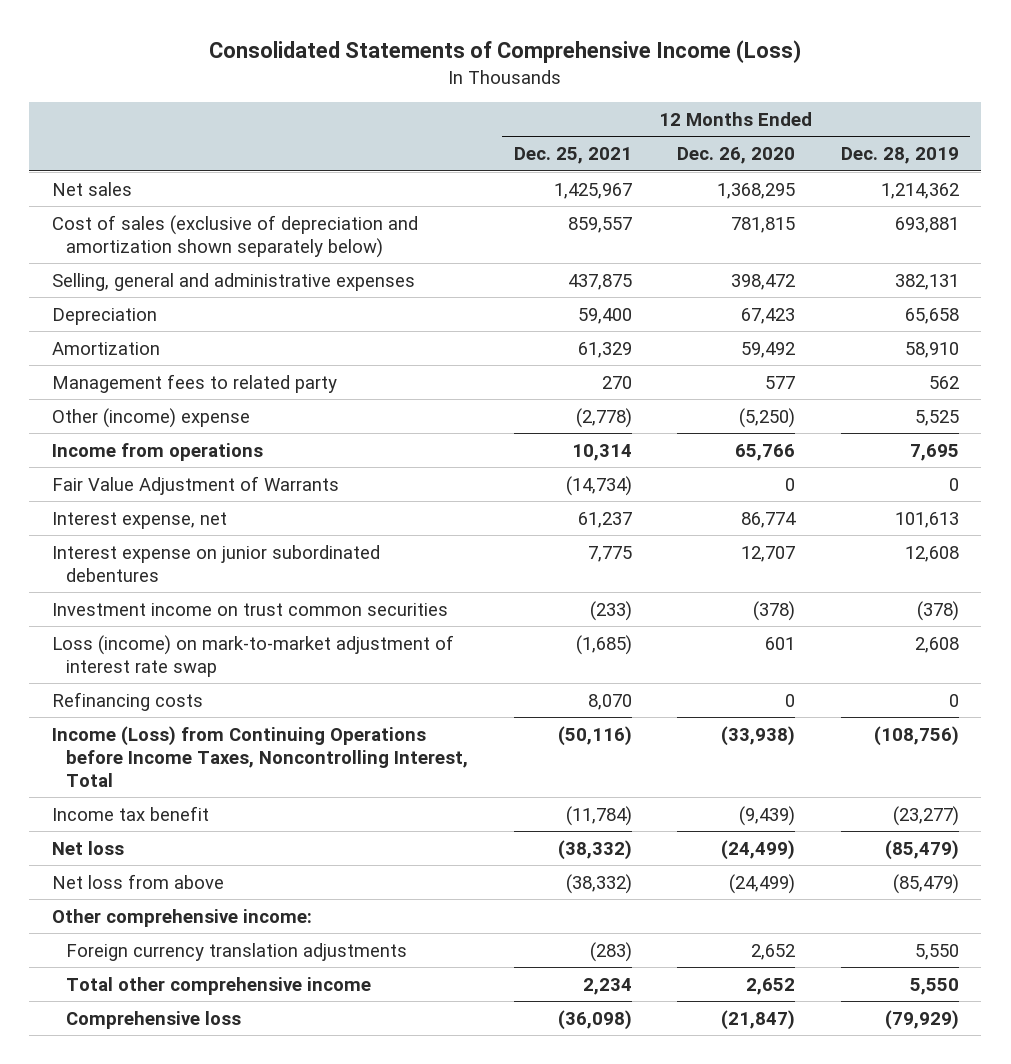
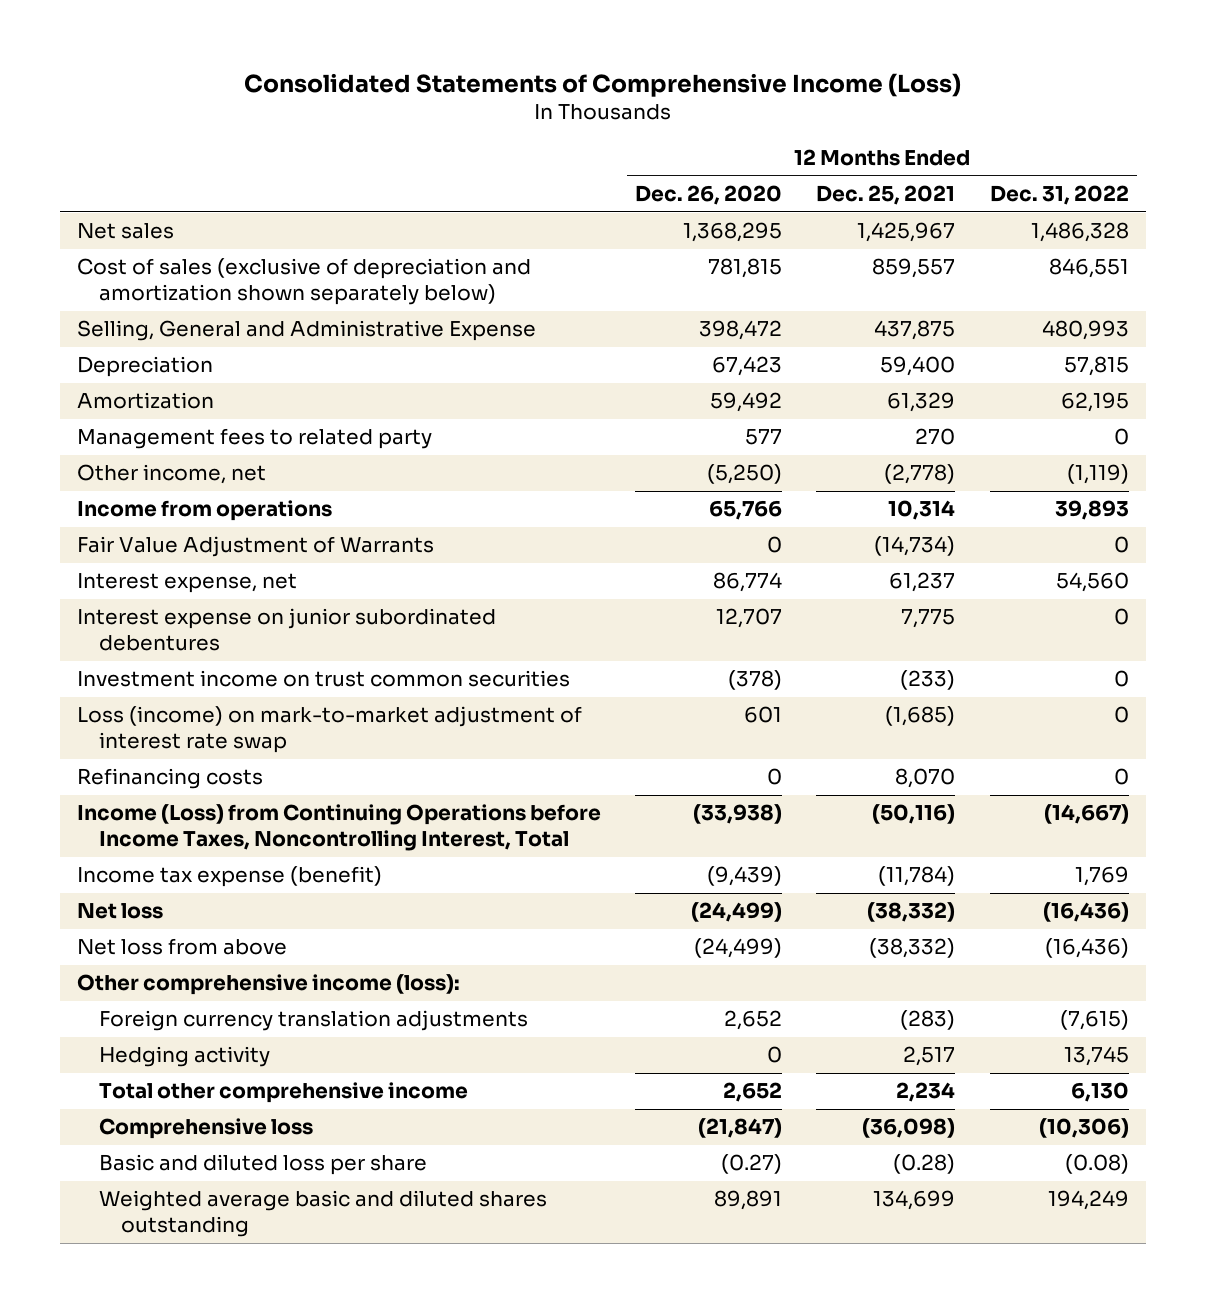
[840,147,959,165] Dec. 28, 2019 -> none
none -> [989,185,1129,206] Dec. 31, 2022
[52,272,416,291] Selling, general and administrative expenses -> [77,320,537,342] Selling, General and Administrative Expense
[52,407,251,428] Other (income) expense -> [77,464,267,485] Other income, net
[52,805,210,821] Income tax benefit -> [77,866,383,888] Income tax expense (benefit)
[52,908,313,927] Other comprehensive income: -> [77,974,461,996] Other comprehensive income (loss):
none -> [98,1046,270,1068] Hedging activity
none -> [98,1154,427,1176] Basic and diluted loss per share
none -> [98,1190,547,1238] Weighted average basic and diluted shares outstanding

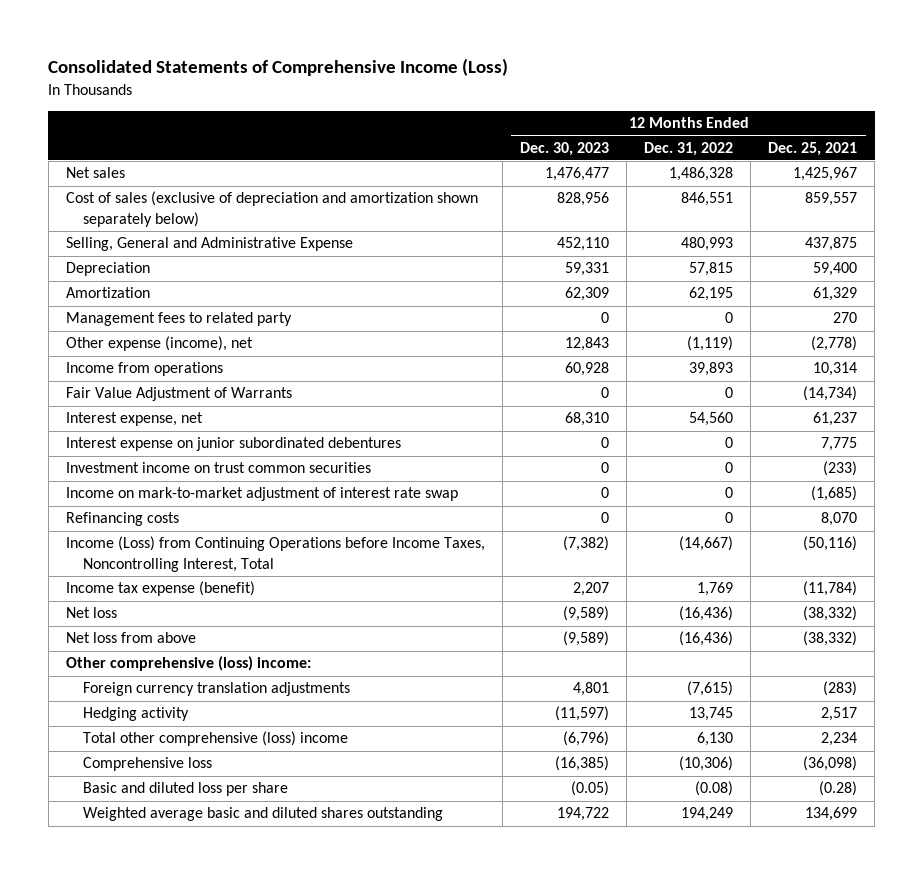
[635,185,783,206] Dec. 26, 2020 -> none
none -> [520,141,610,156] Dec. 30, 2023
[77,464,267,485] Other income, net -> [66,336,254,352] Other expense (income), net
[77,706,583,754] Loss (income) on mark-to-market adjustment of interest rate swap -> [66,487,459,502] Income on mark-to-market adjustment of interest rate swap
[77,974,461,996] Other comprehensive income (loss): -> [66,656,312,672] Other comprehensive (loss) income:
[98,1082,468,1104] Total other comprehensive income -> [82,731,348,747] Total other comprehensive (loss) income

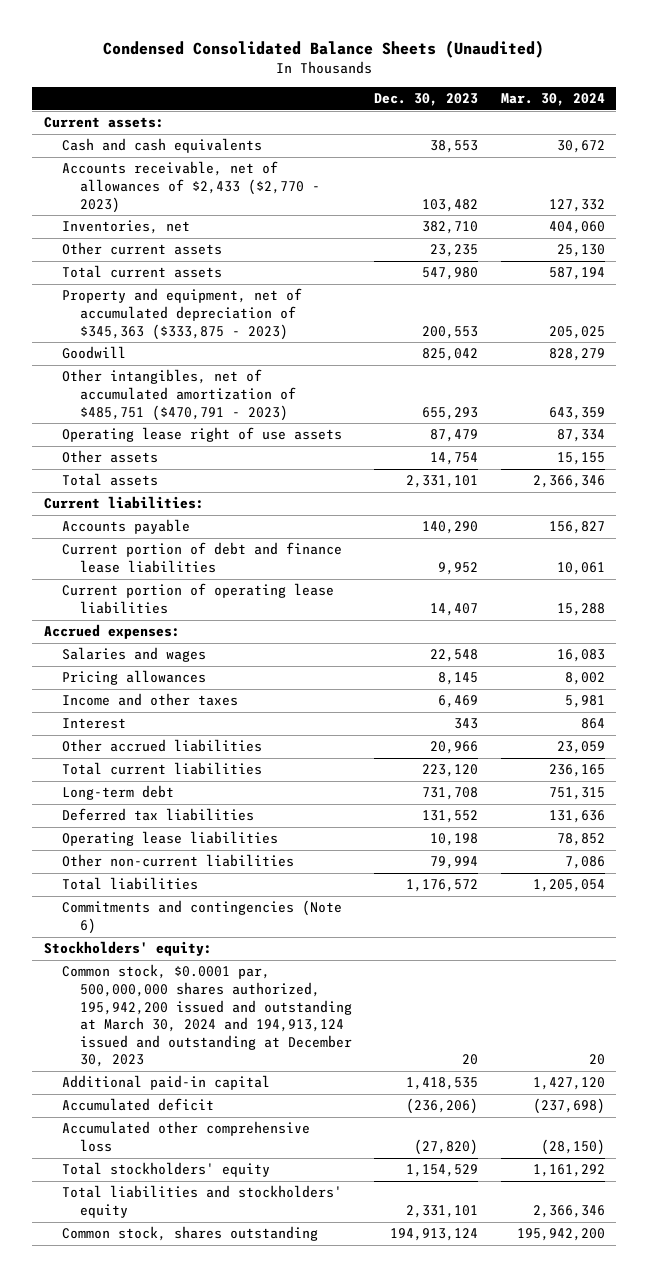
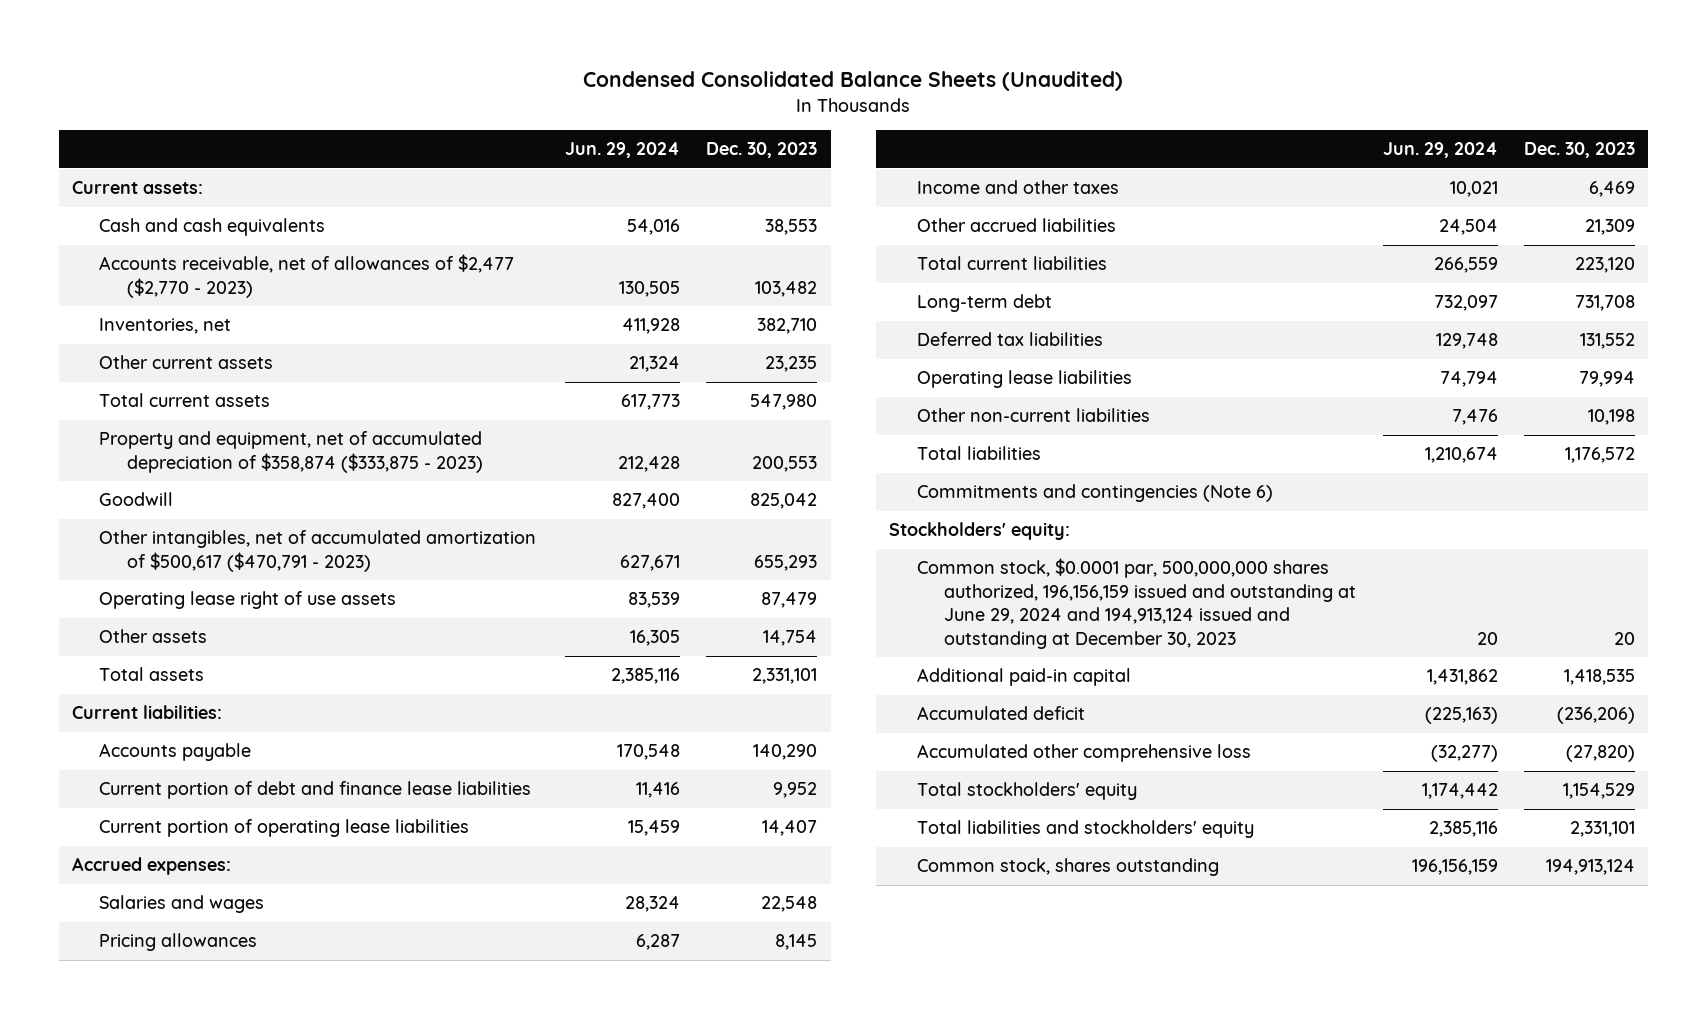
[500,93,605,107] Mar. 30, 2024 -> none
none -> [565,142,681,159] Jun. 29, 2024
[61,161,321,213] Accounts receivable, net of allowances of $2,433 ($2,770 - 2023) -> [99,254,515,298] Accounts receivable, net of allowances of $2,477 ($2,770 - 2023)
[61,288,302,340] Property and equipment, net of accumulated depreciation of $345,363 ($333,875 - 2023) -> [99,431,483,473] Property and equipment, net of accumulated depreciation of $358,874 ($333,875 - 2023)
[61,369,297,421] Other intangibles, net of accumulated amortization of $485,751 ($470,791 - 2023) -> [99,530,537,572] Other intangibles, net of accumulated amortization of $500,617 ($470,791 - 2023)
[61,718,126,730] Interest -> none
[430,741,479,755] 20,966 -> [1585,219,1636,236] 21,309
[430,833,479,847] 10,198 -> [1579,371,1636,388] 79,994
[430,856,479,870] 79,994 -> [1588,409,1636,426] 10,198
[61,964,353,1068] Common stock, $0.0001 par, 500,000,000 shares authorized, 195,942,200 issued and outstanding at March 30, 2024 and 194,913,124 issued and outstanding at December 30, 2023 -> [916,558,1357,650] Common stock, $0.0001 par, 500,000,000 shares authorized, 196,156,159 issued and outstanding at June 29, 2024 and 194,913,124 issued and outstanding at December 30, 2023

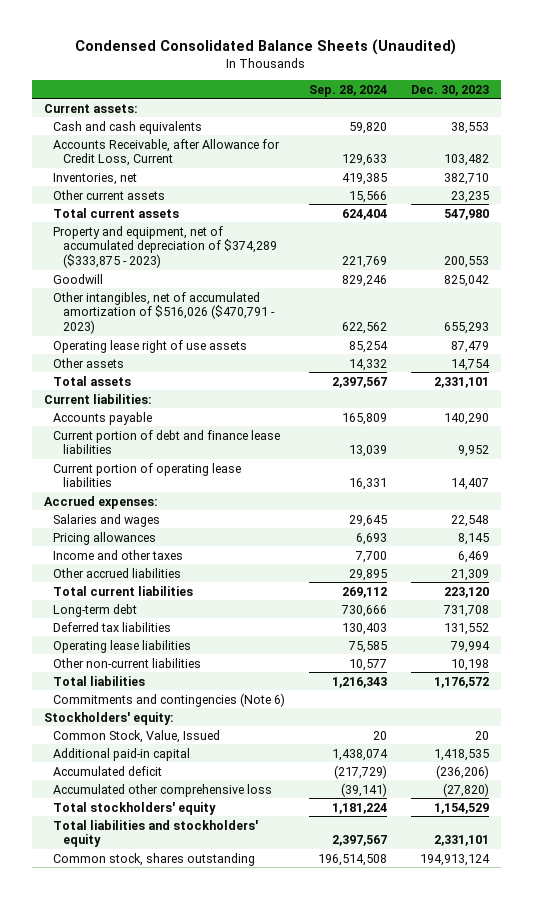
[565,142,681,159] Jun. 29, 2024 -> none
none -> [309,84,388,97] Sep. 28, 2024
[99,254,515,298] Accounts receivable, net of allowances of $2,477 ($2,770 - 2023) -> [53,138,281,167] Accounts Receivable, after Allowance for Credit Loss, Current
[99,431,483,473] Property and equipment, net of accumulated depreciation of $358,874 ($333,875 - 2023) -> [53,225,277,268] Property and equipment, net of accumulated depreciation of $374,289 ($333,875 - 2023)
[99,530,537,572] Other intangibles, net of accumulated amortization of $500,617 ($470,791 - 2023) -> [53,291,275,334] Other intangibles, net of accumulated amortization of $516,026 ($470,791 - 2023)
[916,558,1357,650] Common stock, $0.0001 par, 500,000,000 shares authorized, 196,156,159 issued and outstanding at June 29, 2024 and 194,913,124 issued and outstanding at December 30, 2023 -> [53,729,221,743] Common Stock, Value, Issued

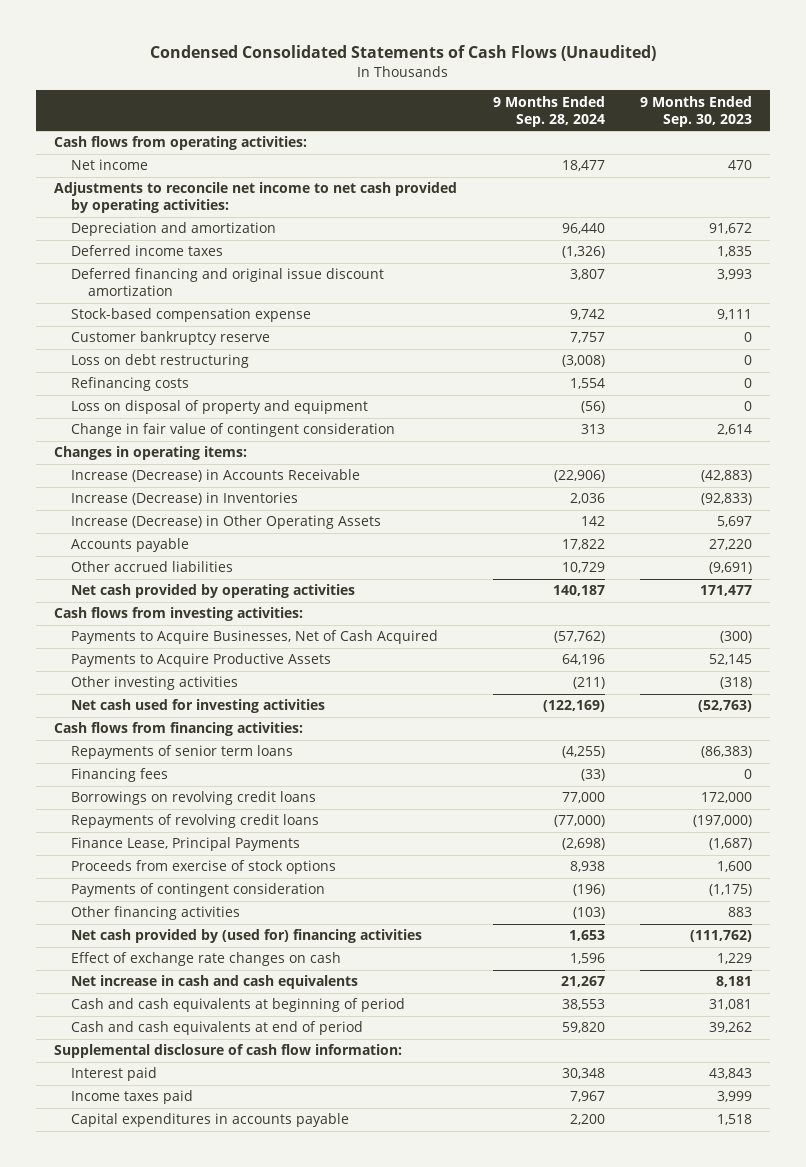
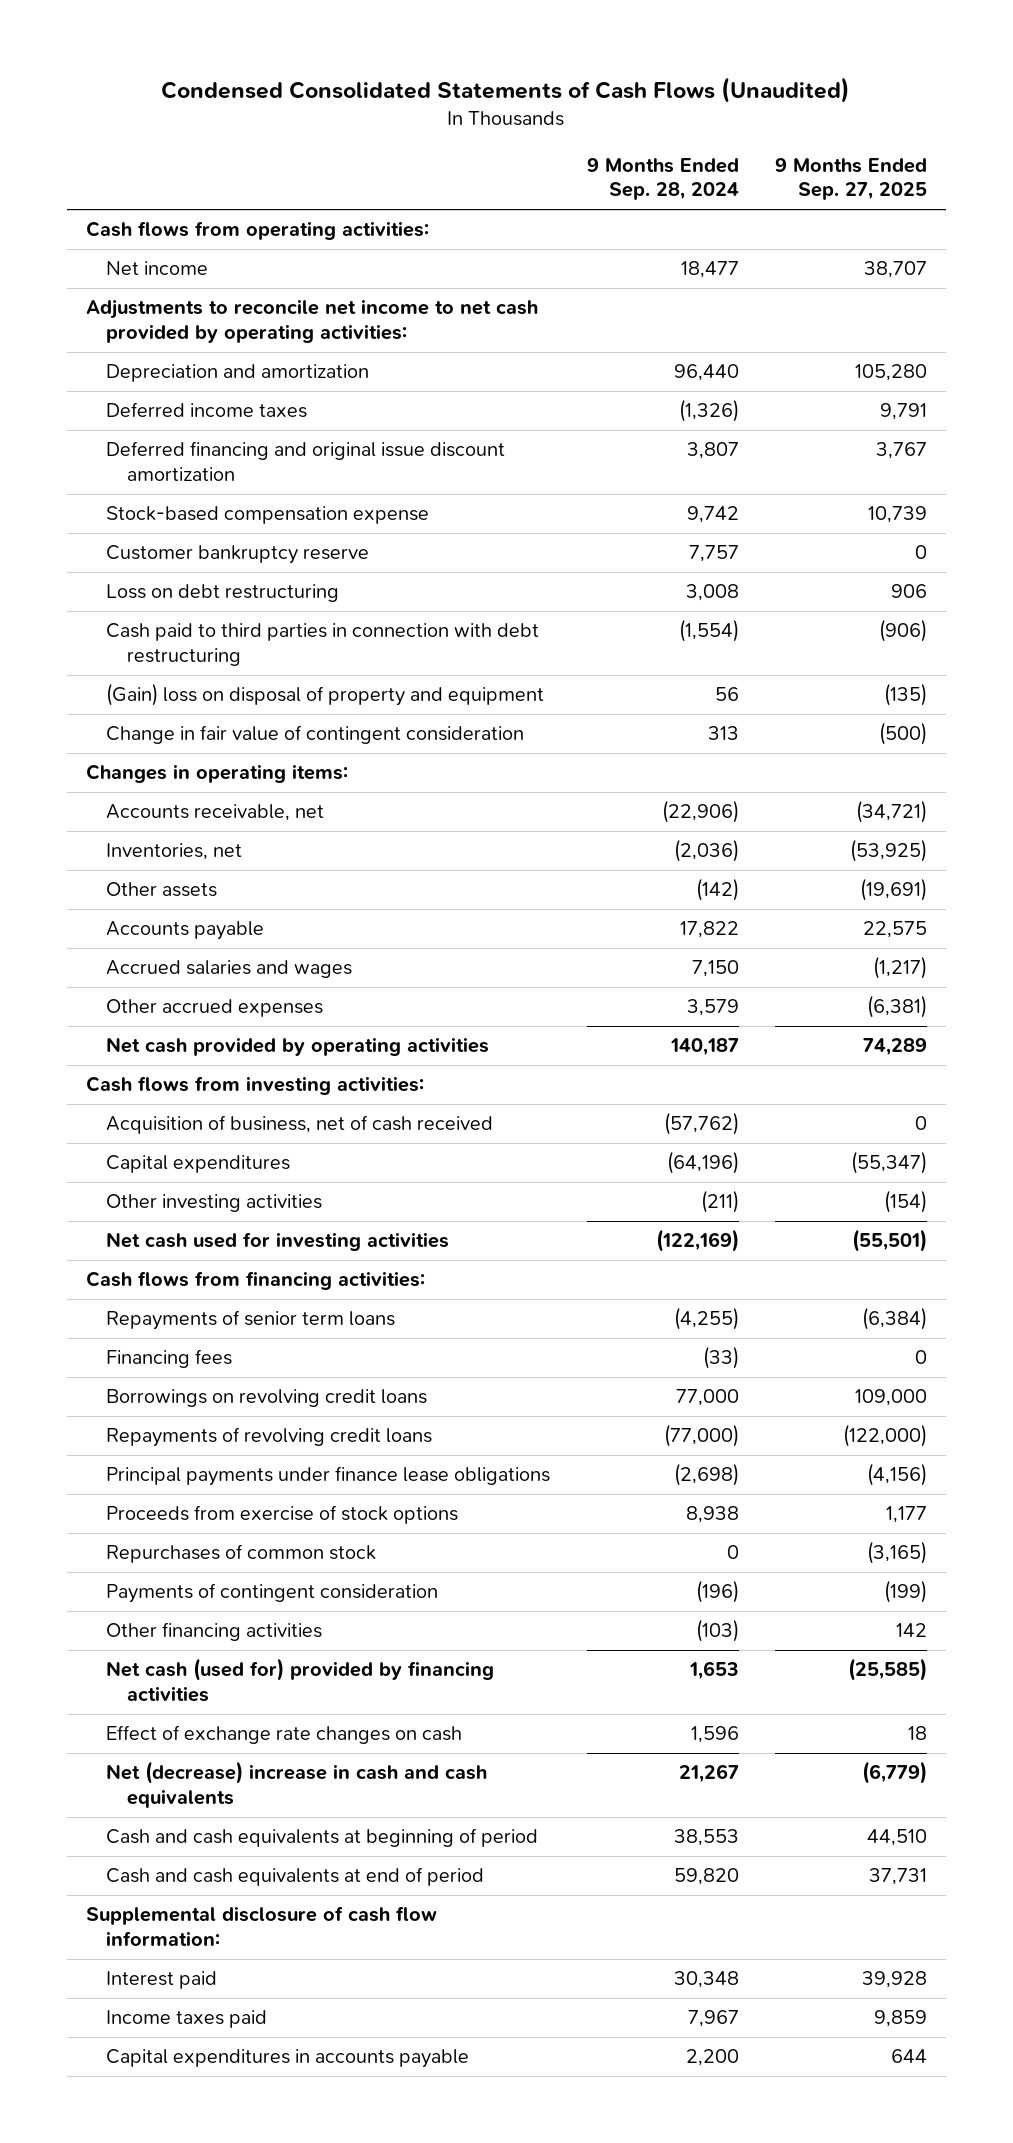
[640,95,753,127] 9 Months Ended Sep. 30, 2023 -> none
none -> [775,157,928,201] 9 Months Ended Sep. 27, 2025
[70,377,189,392] Refinancing costs -> none
[561,355,605,368] (3,008) -> [685,584,739,602] 3,008
none -> [106,623,540,667] Cash paid to third parties in connection with debt restructuring
[70,400,368,415] Loss on disposal of property and equipment -> [106,683,545,707] (Gain) loss on disposal of property and equipment
[580,401,605,414] (56) -> [714,687,739,702] 56
[70,469,360,483] Increase (Decrease) in Accounts Receivable -> [106,804,325,822] Accounts receivable, net
[70,492,298,506] Increase (Decrease) in Inventories -> [106,843,243,861] Inventories, net
[569,493,605,505] 2,036 -> [673,839,739,863] (2,036)
[70,515,381,530] Increase (Decrease) in Other Operating Assets -> [106,882,218,898] Other assets
[580,516,605,527] 142 -> [695,878,739,902] (142)
none -> [106,960,353,979] Accrued salaries and wages
[70,561,233,573] Other accrued liabilities -> [106,999,324,1018] Other accrued expenses
[561,562,605,574] 10,729 -> [686,999,739,1017] 3,579
[70,653,331,668] Payments to Acquire Productive Assets -> none
[70,630,438,645] Payments to Acquire Businesses, Net of Cash Acquired -> [106,1115,494,1135] Acquisition of business, net of cash received
none -> [106,1155,291,1174] Capital expenditures
[70,837,300,852] Finance Lease, Principal Payments -> [106,1466,551,1487] Principal payments under finance lease obligations
none -> [106,1544,377,1564] Repurchases of common stock
[70,929,422,944] Net cash provided by (used for) financing activities -> [106,1658,495,1703] Net cash (used for) provided by financing activities
[70,975,358,990] Net increase in cash and cash equivalents -> [106,1761,488,1809] Net (decrease) increase in cash and cash equivalents

